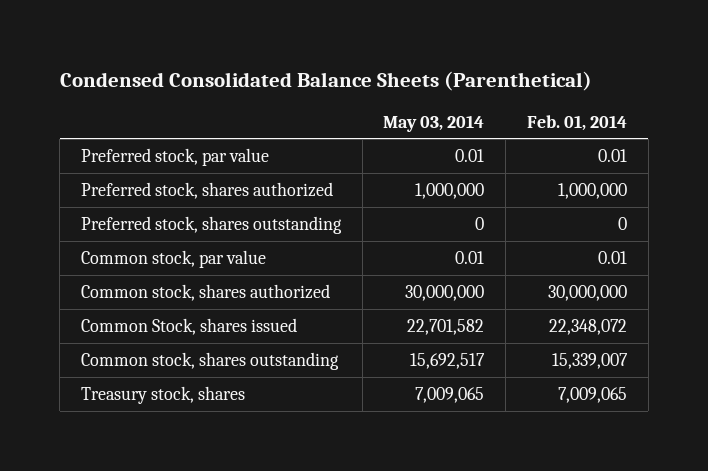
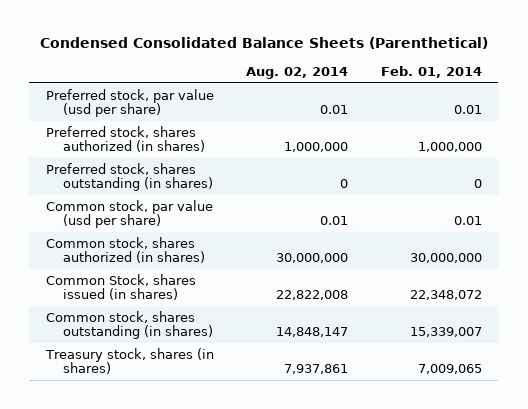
[383,114,485,132] May 03, 2014 -> none
none -> [246,67,349,80] Aug. 02, 2014
[80,147,269,166] Preferred stock, par value -> [45,88,214,118] Preferred stock, par value (usd per share)
[80,181,333,199] Preferred stock, shares authorized -> [45,125,206,153] Preferred stock, shares authorized (in shares)
[80,215,342,234] Preferred stock, shares outstanding -> [45,162,214,192] Preferred stock, shares outstanding (in shares)
[80,249,266,268] Common stock, par value -> [45,199,213,229] Common stock, par value (usd per share)
[80,283,330,301] Common stock, shares authorized -> [45,236,206,264] Common stock, shares authorized (in shares)
[80,317,297,335] Common Stock, shares issued -> [45,273,196,301] Common Stock, shares issued (in shares)
[80,351,339,370] Common stock, shares outstanding -> [45,310,214,340] Common stock, shares outstanding (in shares)
[80,385,245,404] Treasury stock, shares -> [44,347,214,375] Treasury stock, shares (in shares)

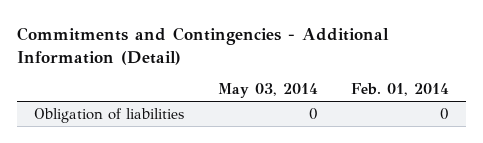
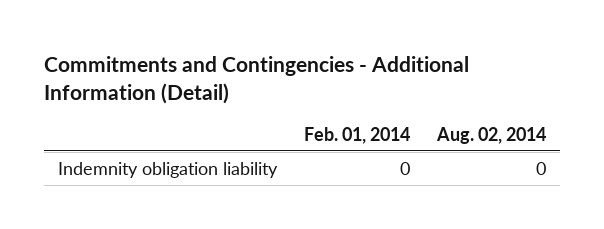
[217,83,318,99] May 03, 2014 -> none
none -> [436,126,547,144] Aug. 02, 2014
[33,108,184,124] Obligation of liabilities -> [57,161,278,178] Indemnity obligation liability

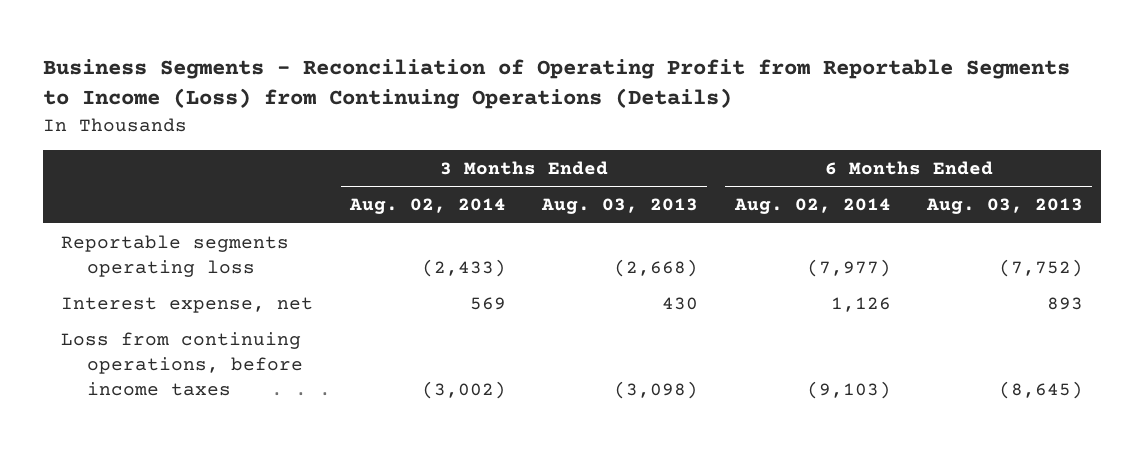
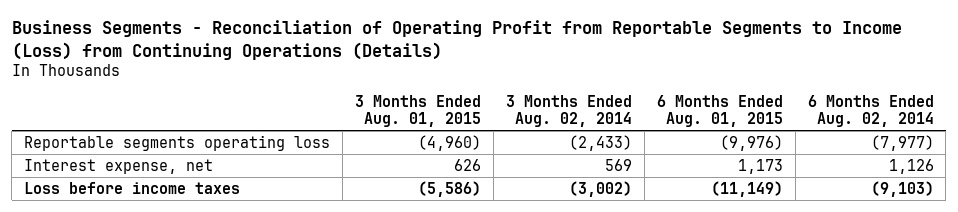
[541,198,699,215] Aug. 03, 2013 -> none
[926,198,1084,215] Aug. 03, 2013 -> none
none -> [355,95,482,128] 3 Months Ended Aug. 01, 2015
none -> [656,95,783,128] 6 Months Ended Aug. 01, 2015
[61,331,304,397] Loss from continuing operations, before income taxes -> [24,181,241,194] Loss before income taxes

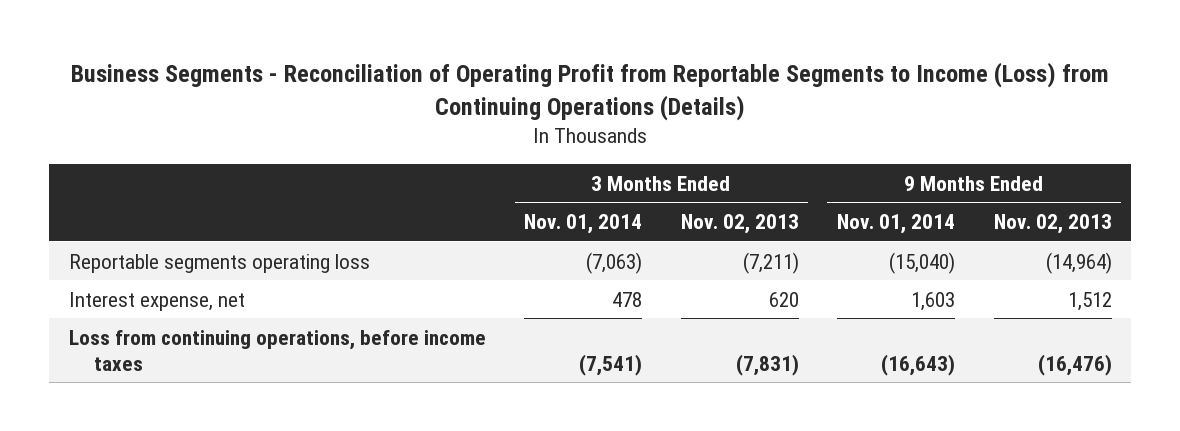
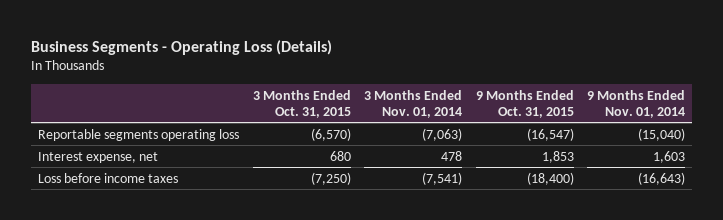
[71,62,1110,121] Business Segments - Reconciliation of Operating Profit from Reportable Segments to Income (Loss) from Continuing Operations (Details) -> [31,40,333,56] Business Segments - Operating Loss (Details)
[680,213,799,234] Nov. 02, 2013 -> none
[993,213,1112,234] Nov. 02, 2013 -> none
none -> [252,89,351,118] 3 Months Ended Oct. 31, 2015
none -> [475,89,574,118] 9 Months Ended Oct. 31, 2015
[68,329,486,371] Loss from continuing operations, before income taxes -> [37,172,178,183] Loss before income taxes

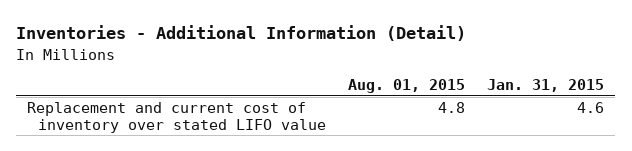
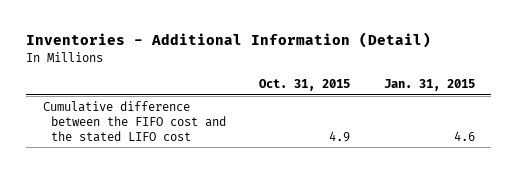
[348,79,466,94] Aug. 01, 2015 -> none
none -> [259,79,351,92] Oct. 31, 2015
[27,102,326,134] Replacement and current cost of inventory over stated LIFO value -> [42,100,227,142] Cumulative difference between the FIFO cost and the stated LIFO cost

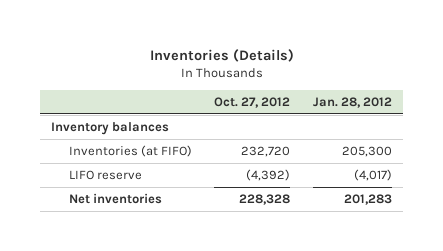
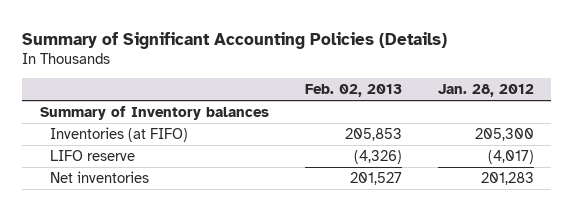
[149,48,294,62] Inventories (Details) -> [22,31,448,49] Summary of Significant Accounting Policies (Details)
[214,96,291,108] Oct. 27, 2012 -> none
none -> [304,84,402,98] Feb. 02, 2013
[51,122,170,136] Inventory balances -> [40,105,270,120] Summary of Inventory balances

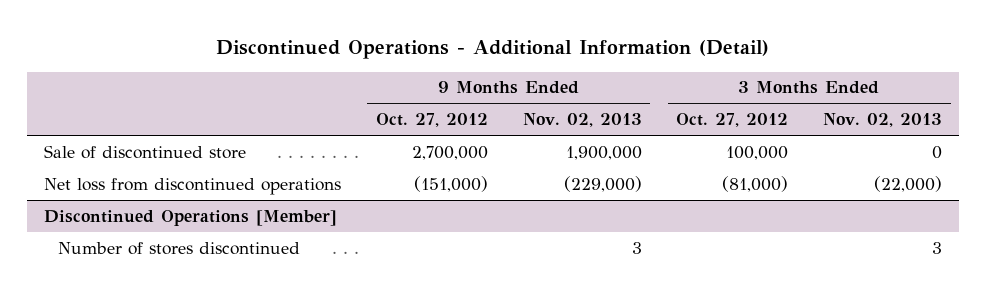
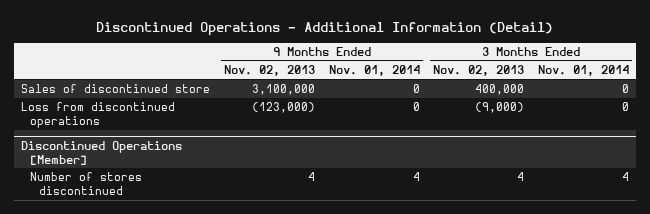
[375,113,488,128] Oct. 27, 2012 -> none
[676,113,789,128] Oct. 27, 2012 -> none
none -> [328,64,420,76] Nov. 01, 2014
none -> [538,64,630,76] Nov. 01, 2014
[44,144,247,159] Sale of discontinued store -> [21,84,211,94] Sales of discontinued store
[565,145,642,160] 1,900,000 -> [251,84,315,96] 3,100,000
[931,145,942,159] 0 -> [475,84,525,96] 400,000
[44,177,342,195] Net loss from discontinued operations -> [21,102,176,128] Loss from discontinued operations
[563,175,642,192] (229,000) -> [251,102,315,114] (123,000)
[873,175,942,192] (22,000) -> [475,102,525,114] (9,000)
[631,241,642,254] 3 -> [307,172,315,182] 4
[931,241,942,254] 3 -> [517,172,525,182] 4

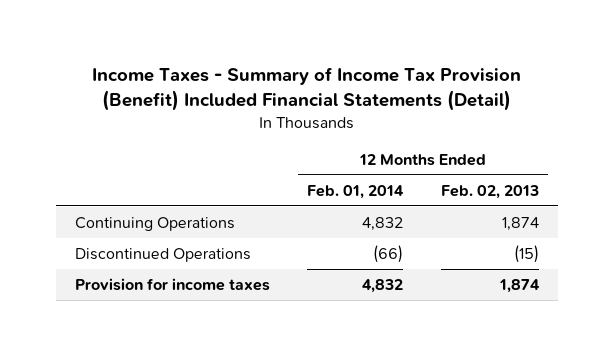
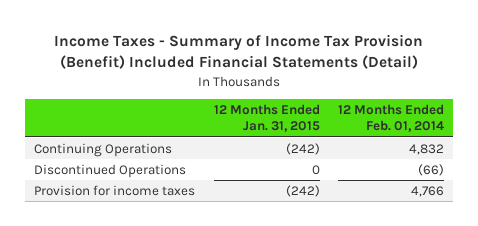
[440,184,539,199] Feb. 02, 2013 -> none
none -> [213,104,320,133] 12 Months Ended Jan. 31, 2015
[362,278,404,293] 4,832 -> [410,186,444,198] 4,766

